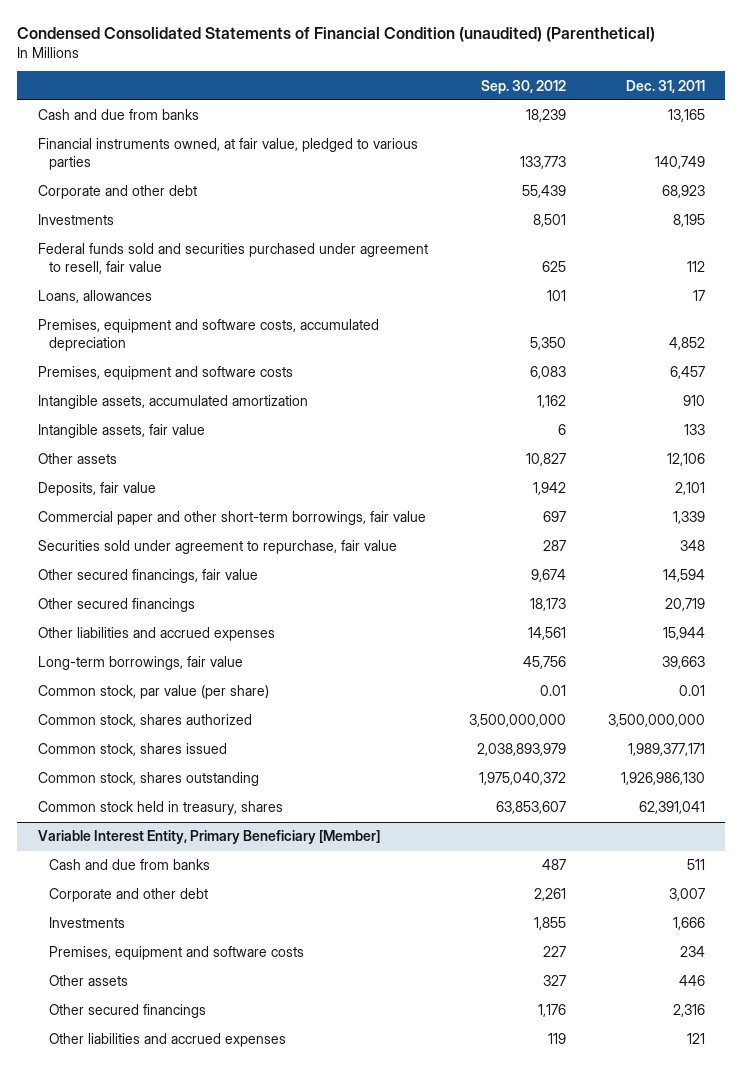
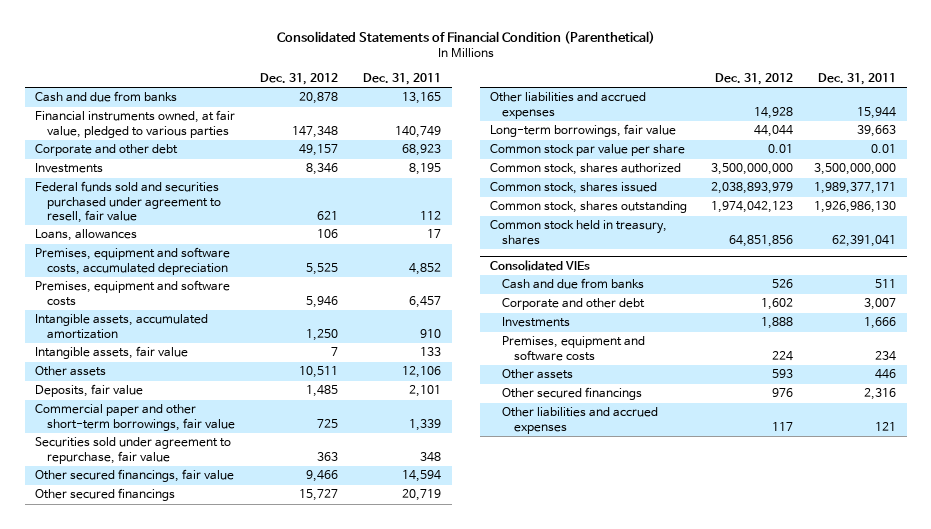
[17,26,656,42] Condensed Consolidated Statements of Financial Condition (unaudited) (Parenthetical) -> [276,31,655,45] Consolidated Statements of Financial Condition (Parenthetical)
[481,79,567,94] Sep. 30, 2012 -> none
none -> [260,73,339,86] Dec. 31, 2012
[37,685,269,700] Common stock, par value (per share) -> [490,144,686,157] Common stock par value per share
[37,830,380,845] Variable Interest Entity, Primary Beneficiary [Member] -> none
none -> [490,259,591,271] Consolidated VIEs

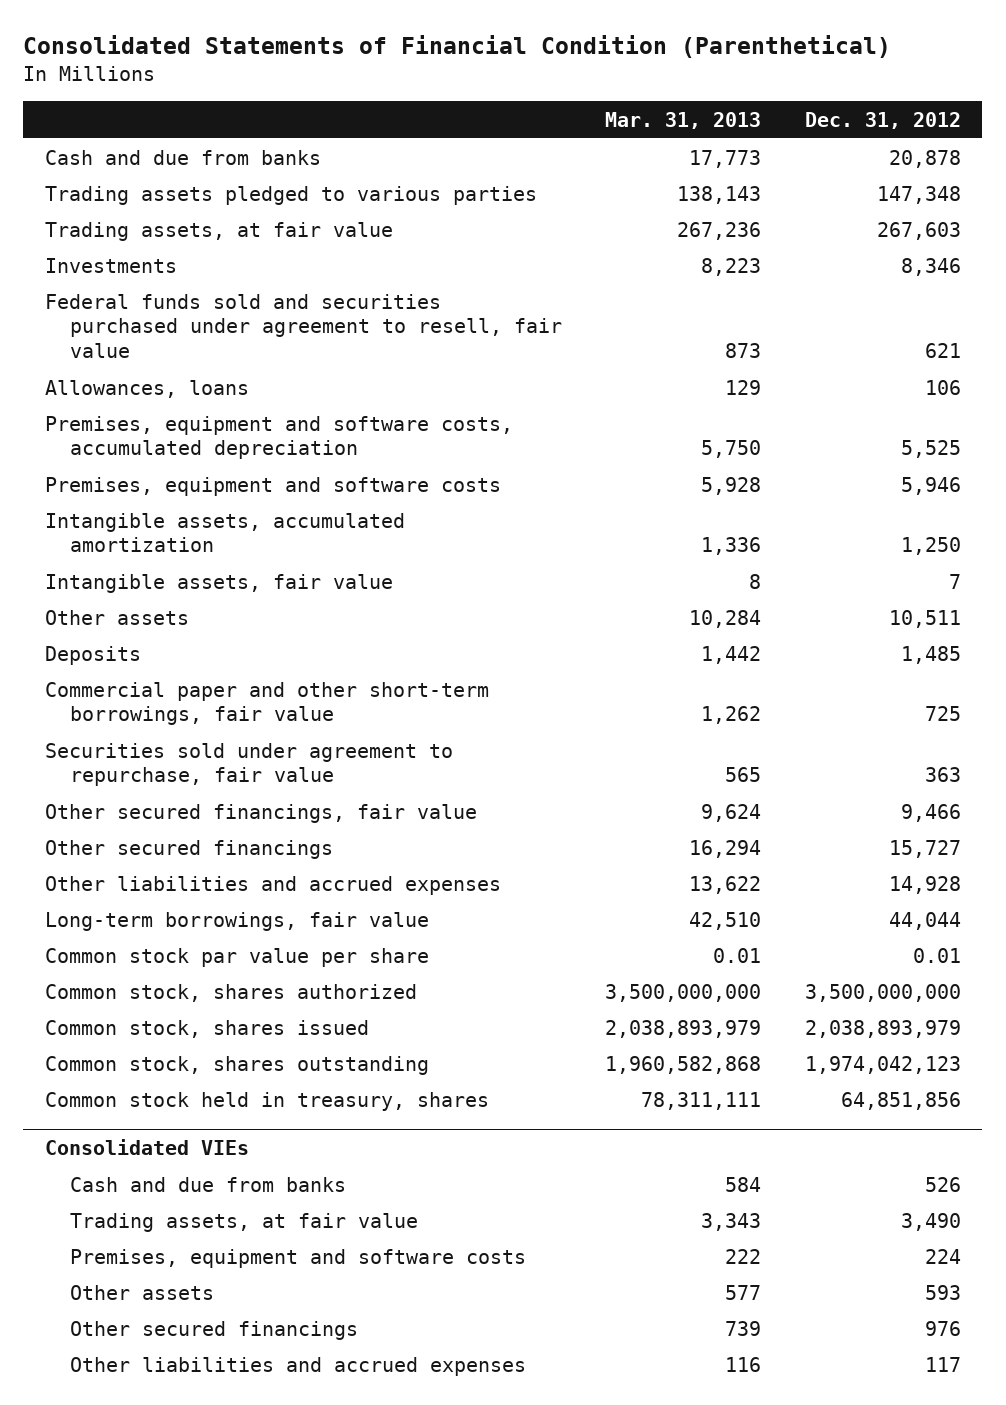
[363,73,442,86] Dec. 31, 2011 -> none
none -> [605,111,762,129] Mar. 31, 2013
[35,144,179,157] Corporate and other debt -> none
[35,110,236,138] Financial instruments owned, at fair value, pledged to various parties -> [44,185,537,205] Trading assets pledged to various parties
none -> [44,221,393,241] Trading assets, at fair value
[35,229,138,242] Loans, allowances -> [44,379,249,398] Allowances, loans
[35,384,144,398] Deposits, fair value -> [44,645,141,665] Deposits
[502,298,646,311] Corporate and other debt -> none
[502,317,571,328] Investments -> none
none -> [69,1212,418,1232] Trading assets, at fair value

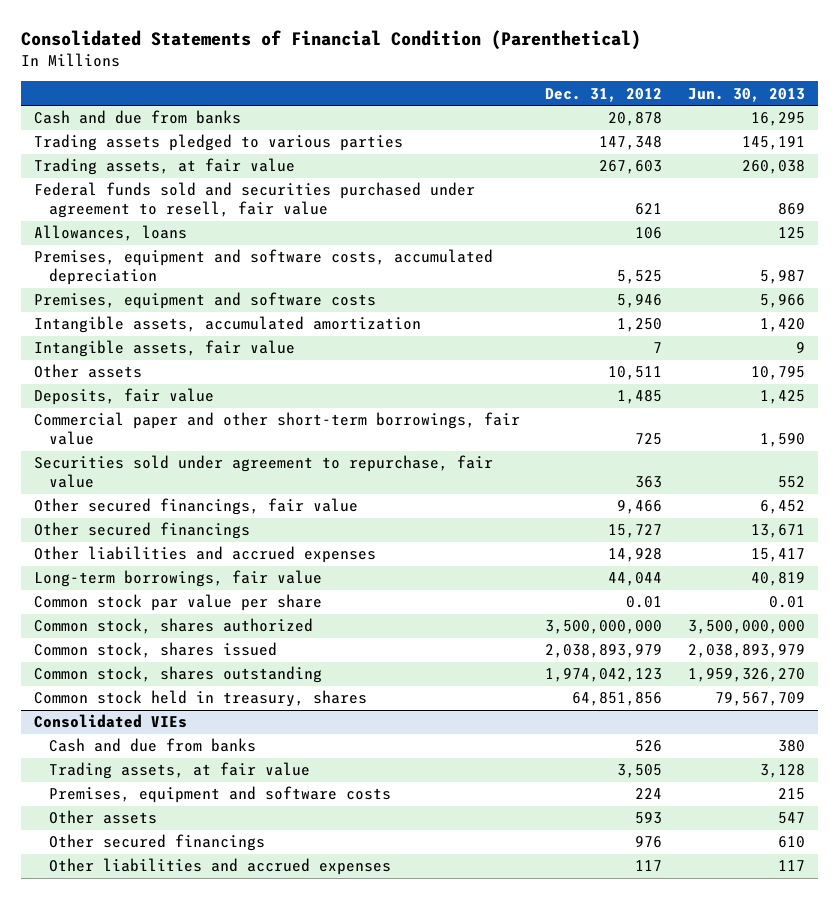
[605,111,762,129] Mar. 31, 2013 -> none
none -> [687,87,805,102] Jun. 30, 2013
[44,257,177,273] Investments -> none
[44,645,141,665] Deposits -> [33,388,214,406] Deposits, fair value
[900,1212,961,1231] 3,490 -> [617,764,663,779] 3,505

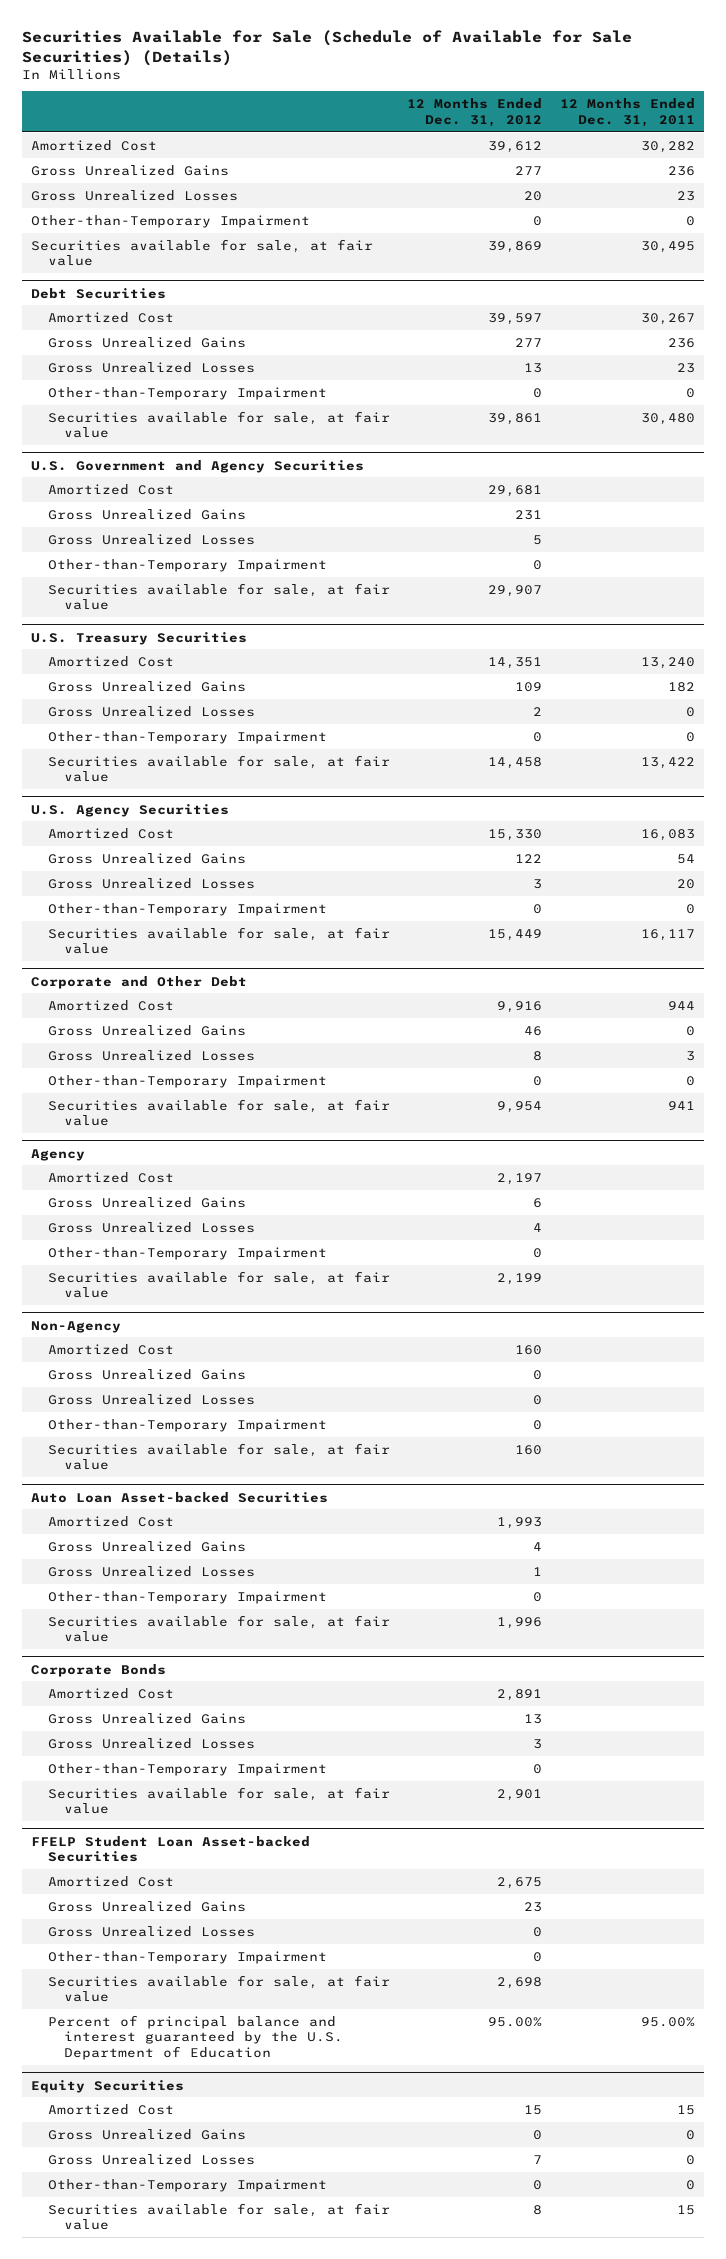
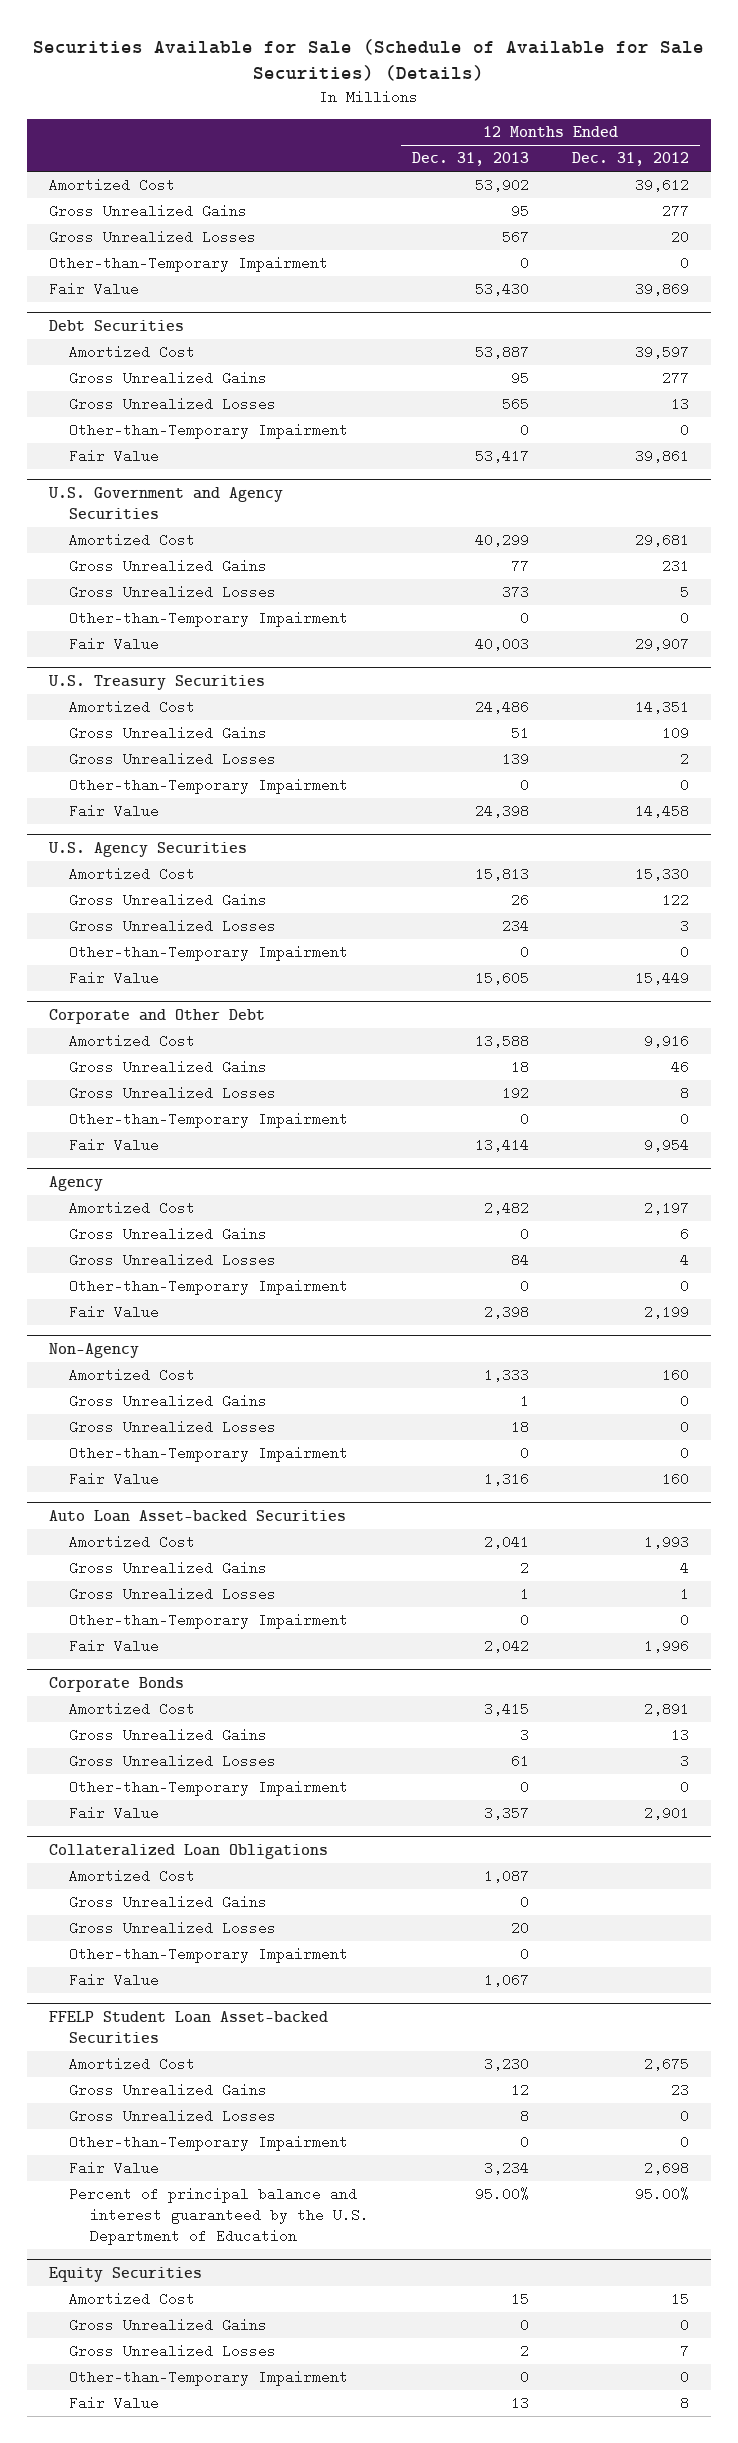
[559,97,695,127] 12 Months Ended Dec. 31, 2011 -> none
none -> [412,152,530,167] Dec. 31, 2013
[30,238,373,267] Securities available for sale, at fair value -> [48,282,139,297] Fair Value
[47,410,390,439] Securities available for sale, at fair value -> [69,449,160,464] Fair Value
[47,582,390,611] Securities available for sale, at fair value -> [69,637,160,652] Fair Value
[47,754,390,783] Securities available for sale, at fair value -> [69,804,160,819] Fair Value
[47,926,390,955] Securities available for sale, at fair value -> [69,971,160,986] Fair Value
[47,1098,390,1127] Securities available for sale, at fair value -> [69,1138,160,1153] Fair Value
[47,1270,390,1299] Securities available for sale, at fair value -> [69,1305,160,1320] Fair Value
[47,1442,390,1471] Securities available for sale, at fair value -> [69,1472,160,1487] Fair Value
[47,1614,390,1643] Securities available for sale, at fair value -> [69,1639,160,1654] Fair Value
[47,1786,390,1815] Securities available for sale, at fair value -> [69,1806,160,1821] Fair Value
none -> [48,1843,328,1859] Collateralized Loan Obligations
none -> [69,1869,196,1884] Amortized Cost
none -> [69,1895,268,1910] Gross Unrealized Gains
none -> [69,1921,277,1936] Gross Unrealized Losses
none -> [69,1947,349,1964] Other-than-Temporary Impairment
none -> [69,1973,160,1988] Fair Value
[47,1974,390,2003] Securities available for sale, at fair value -> [69,2161,160,2176] Fair Value
[47,2202,390,2231] Securities available for sale, at fair value -> [69,2396,160,2411] Fair Value

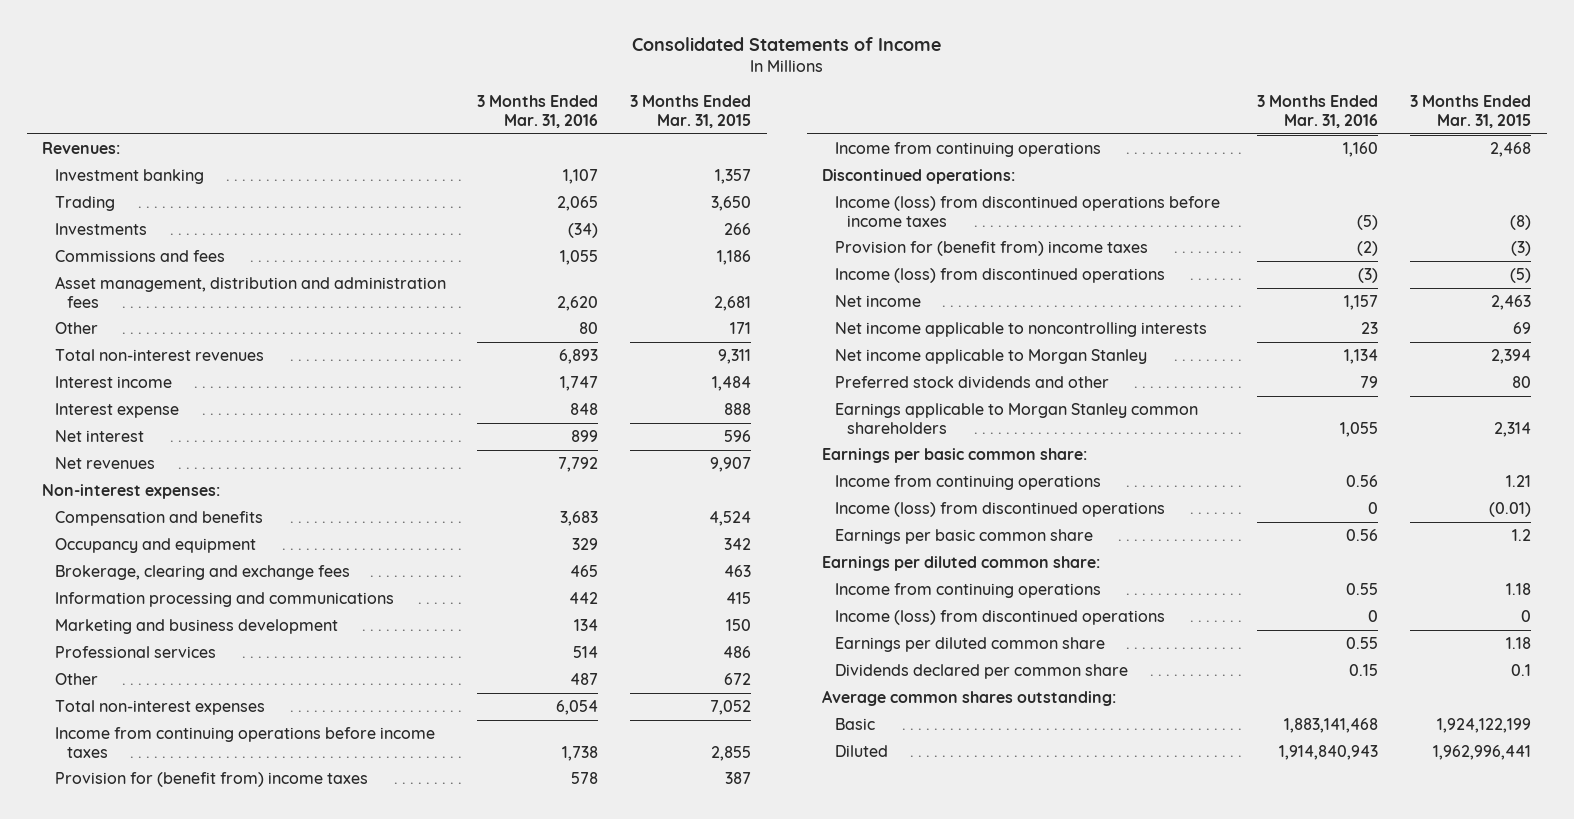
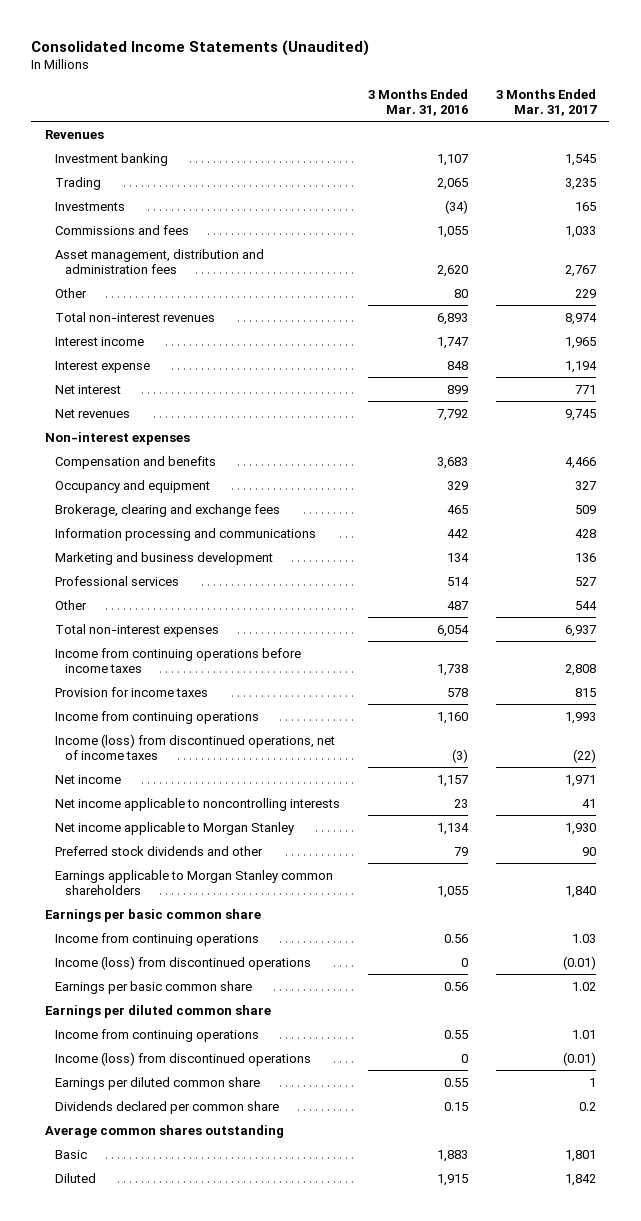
[631,37,941,52] Consolidated Statements of Income -> [31,39,370,56] Consolidated Income Statements (Unaudited)
[630,95,752,128] 3 Months Ended Mar. 31, 2015 -> none
none -> [495,88,597,116] 3 Months Ended Mar. 31, 2017
[42,142,121,155] Revenues: -> [45,129,105,139] Revenues
[42,484,221,500] Non-interest expenses: -> [45,431,191,445] Non-interest expenses
[54,772,368,788] Provision for (benefit from) income taxes -> [54,686,208,697] Provision for income taxes
[822,169,1016,185] Discontinued operations: -> none
[834,196,1220,227] Income (loss) from discontinued operations before income taxes -> none
[834,241,1148,257] Provision for (benefit from) income taxes -> none
[834,268,1165,284] Income (loss) from discontinued operations -> [54,733,335,760] Income (loss) from discontinued operations, net of income taxes
[822,448,1088,464] Earnings per basic common share: -> [45,908,262,922] Earnings per basic common share
[822,556,1101,572] Earnings per diluted common share: -> [45,1004,272,1018] Earnings per diluted common share
[822,690,1117,707] Average common shares outstanding: -> [45,1124,285,1138] Average common shares outstanding
[1284,718,1379,734] 1,883,141,468 -> [436,1149,468,1162] 1,883
[1279,745,1379,761] 1,914,840,943 -> [436,1173,468,1186] 1,915

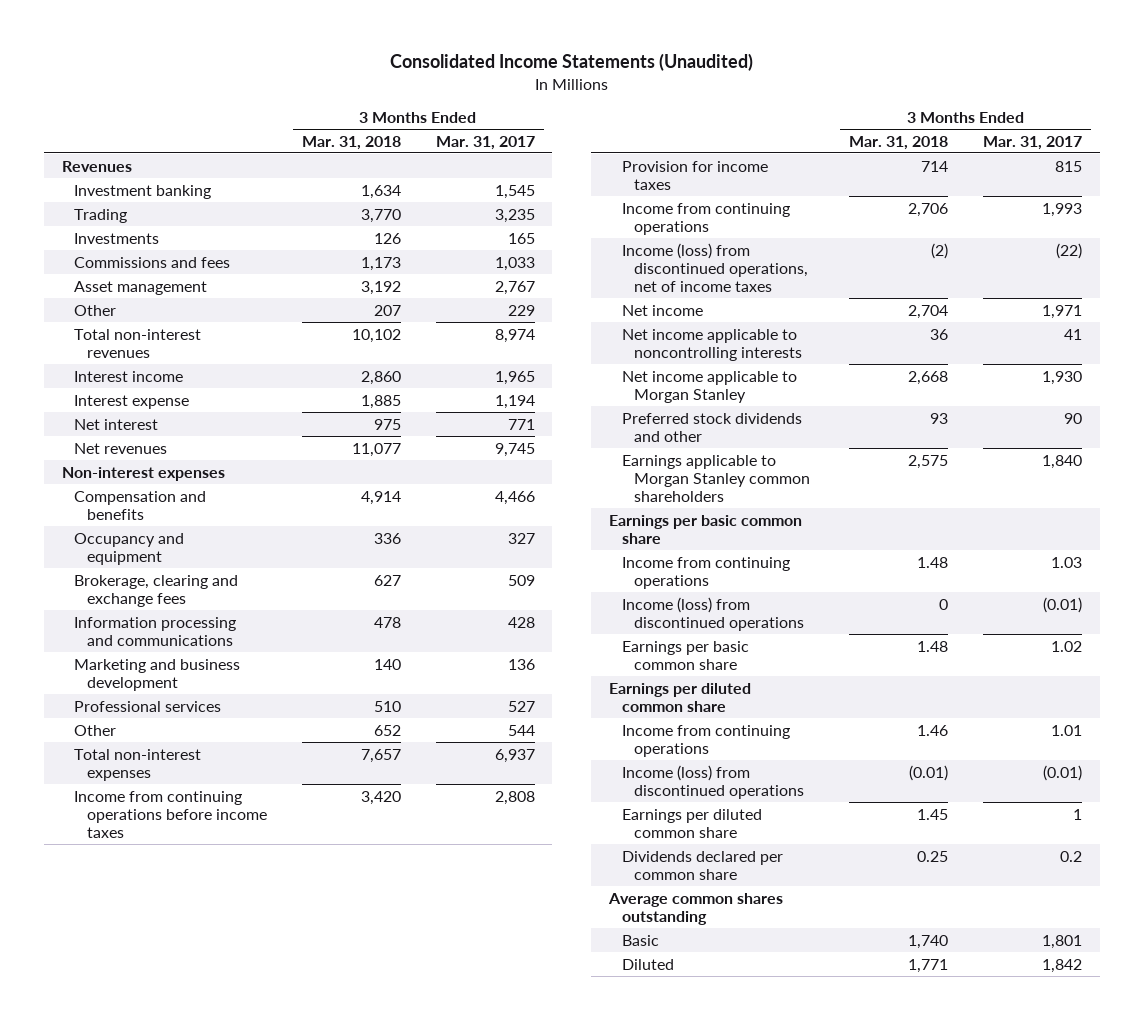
[367,88,468,116] 3 Months Ended Mar. 31, 2016 -> none
none -> [301,135,401,150] Mar. 31, 2018
[54,248,264,274] Asset management, distribution and administration fees -> [74,280,208,295] Asset management

